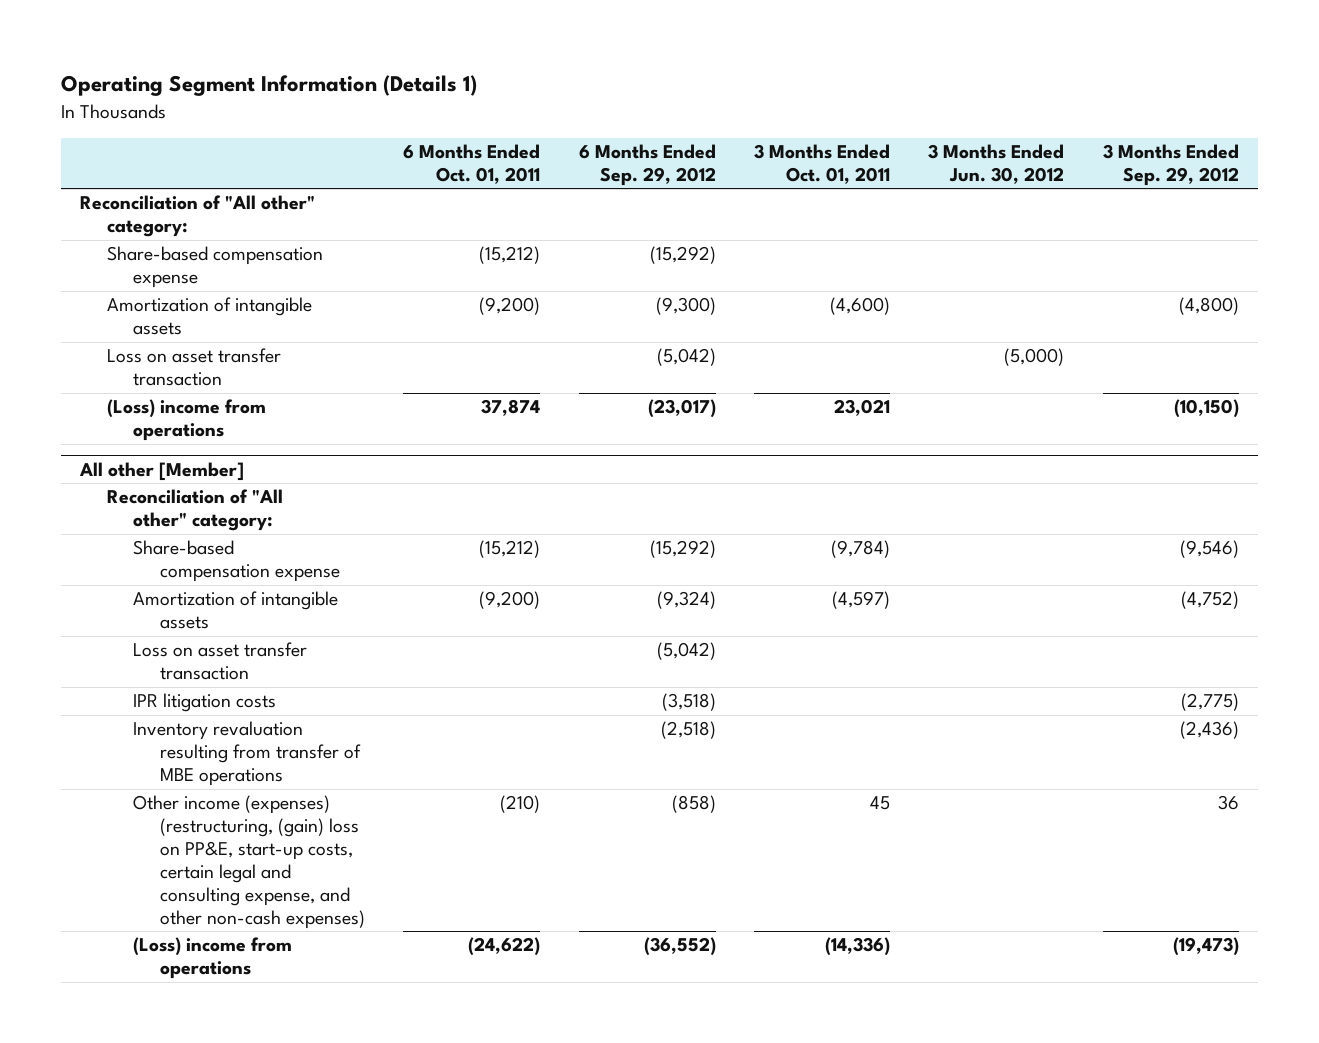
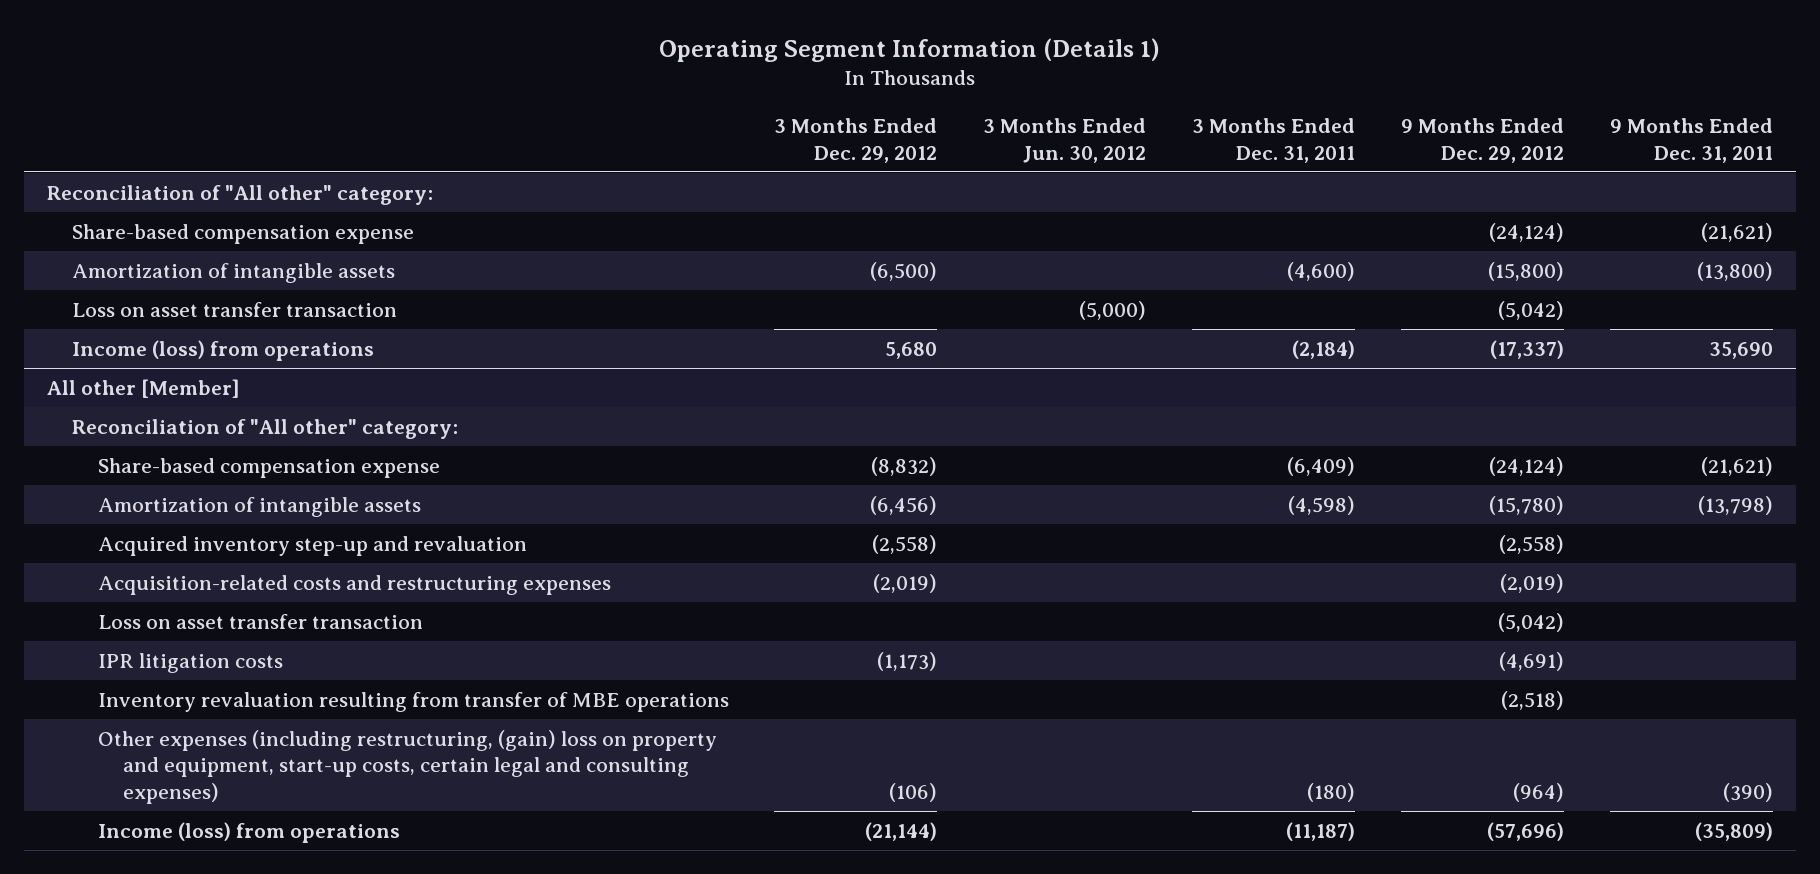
[403,144,541,184] 6 Months Ended Oct. 01, 2011 -> none
[578,144,716,186] 6 Months Ended Sep. 29, 2012 -> none
[754,144,891,184] 3 Months Ended Oct. 01, 2011 -> none
[1102,144,1239,186] 3 Months Ended Sep. 29, 2012 -> none
none -> [774,118,938,163] 3 Months Ended Dec. 29, 2012
none -> [1192,118,1356,163] 3 Months Ended Dec. 31, 2011
none -> [1401,118,1565,163] 9 Months Ended Dec. 29, 2012
none -> [1610,118,1774,163] 9 Months Ended Dec. 31, 2011
[106,399,266,442] (Loss) income from operations -> [72,339,375,361] Income (loss) from operations
none -> [97,535,527,556] Acquired inventory step-up and revaluation
none -> [97,574,611,595] Acquisition-related costs and restructuring expenses
[133,795,365,930] Other income (expenses) (restructuring, (gain) loss on PP&E, start-up costs, certain legal and consulting expense, and other non-cash expenses) -> [97,729,717,805] Other expenses (including restructuring, (gain) loss on property and equipment, start-up costs, certain legal and consulting expenses)
[133,937,293,980] (Loss) income from operations -> [97,821,400,843] Income (loss) from operations

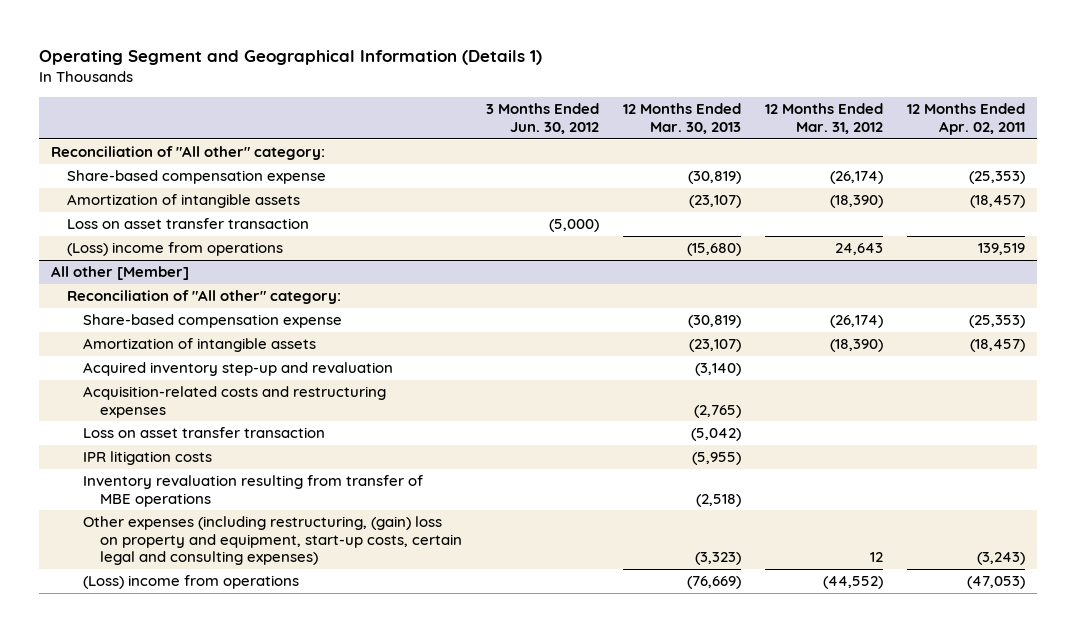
[658,37,1160,62] Operating Segment Information (Details 1) -> [39,50,543,66] Operating Segment and Geographical Information (Details 1)
[774,118,938,163] 3 Months Ended Dec. 29, 2012 -> none
[1192,118,1356,163] 3 Months Ended Dec. 31, 2011 -> none
[1401,118,1565,163] 9 Months Ended Dec. 29, 2012 -> none
[1610,118,1774,163] 9 Months Ended Dec. 31, 2011 -> none
none -> [622,103,741,135] 12 Months Ended Mar. 30, 2013
none -> [764,103,883,135] 12 Months Ended Mar. 31, 2012
none -> [906,103,1025,136] 12 Months Ended Apr. 02, 2011
[72,339,375,361] Income (loss) from operations -> [67,242,284,257] (Loss) income from operations
[97,821,400,843] Income (loss) from operations -> [83,575,300,590] (Loss) income from operations

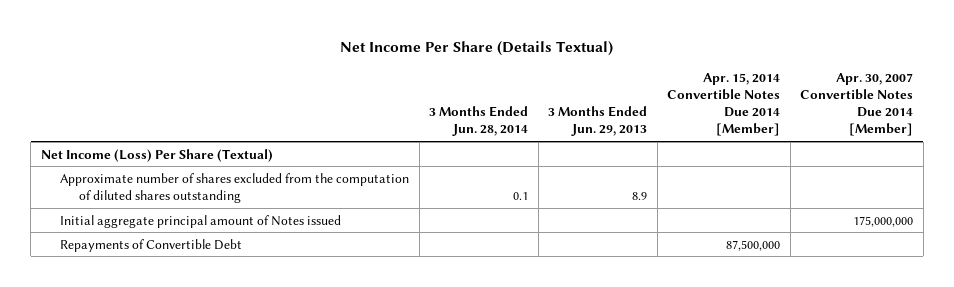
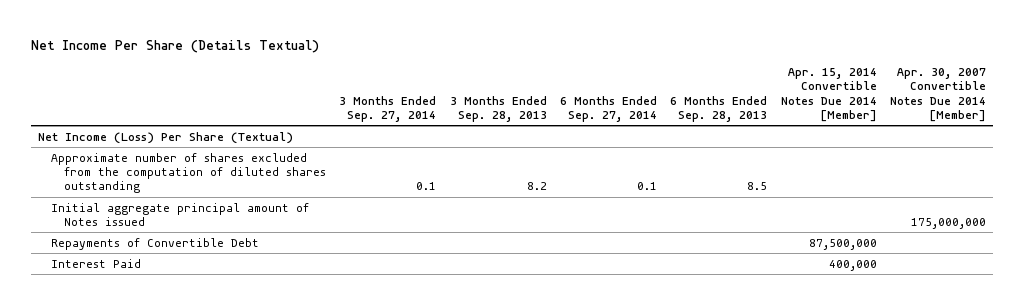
[429,106,529,137] 3 Months Ended Jun. 28, 2014 -> none
[548,106,648,137] 3 Months Ended Jun. 29, 2013 -> none
none -> [339,95,437,123] 3 Months Ended Sep. 27, 2014
none -> [449,95,547,123] 3 Months Ended Sep. 28, 2013
none -> [560,95,658,123] 6 Months Ended Sep. 27, 2014
none -> [670,95,768,123] 6 Months Ended Sep. 28, 2013
none -> [50,258,141,268] Interest Paid

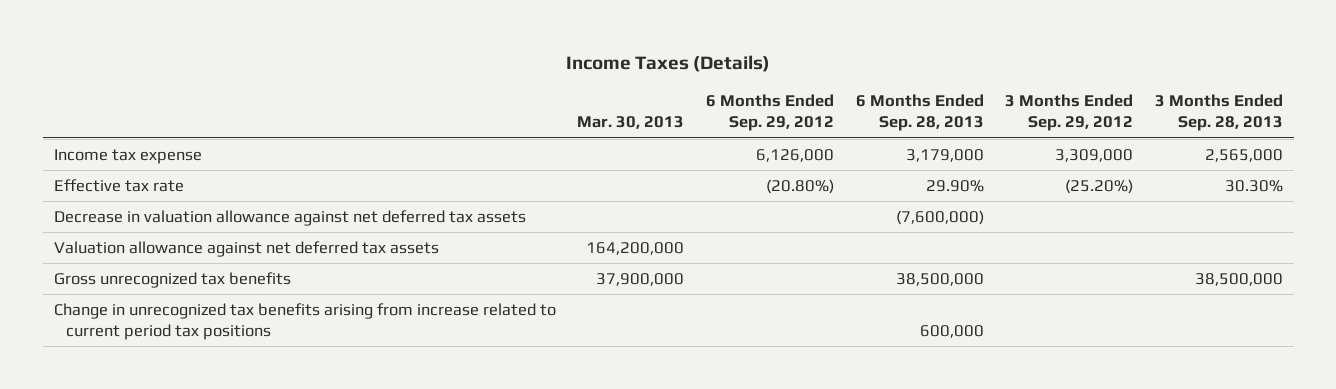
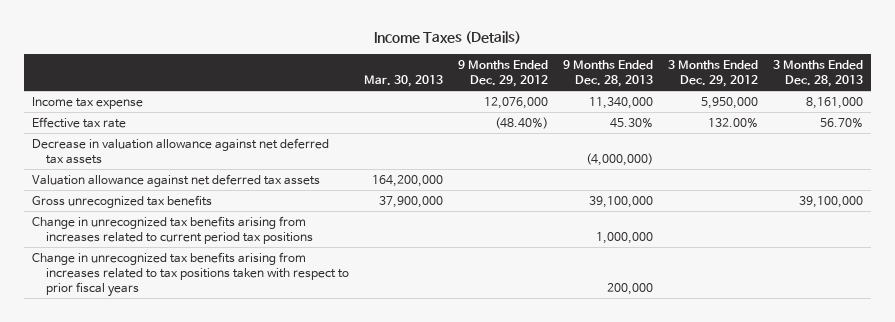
[705,94,834,132] 6 Months Ended Sep. 29, 2012 -> none
[855,94,984,132] 6 Months Ended Sep. 28, 2013 -> none
[1005,94,1134,132] 3 Months Ended Sep. 29, 2012 -> none
[1154,94,1283,132] 3 Months Ended Sep. 28, 2013 -> none
none -> [458,59,549,87] 9 Months Ended Dec. 29, 2012
none -> [563,59,654,87] 9 Months Ended Dec. 28, 2013
none -> [668,59,759,87] 3 Months Ended Dec. 29, 2012
none -> [773,59,864,87] 3 Months Ended Dec. 28, 2013
[53,303,556,341] Change in unrecognized tax benefits arising from increase related to current period tax positions -> [31,215,314,244] Change in unrecognized tax benefits arising from increases related to current period tax positions
none -> [31,251,350,297] Change in unrecognized tax benefits arising from increases related to tax positions taken with respect to prior fiscal years

